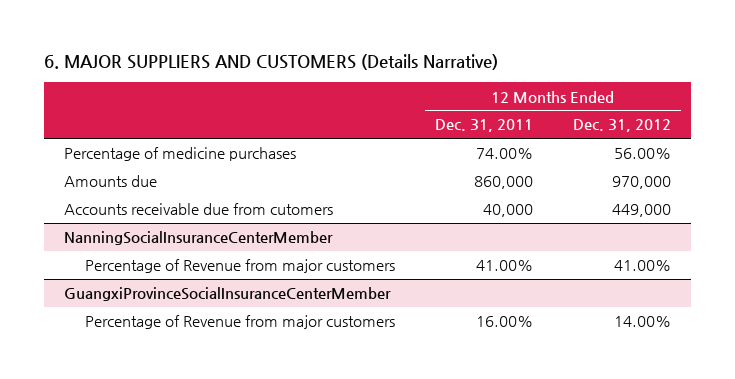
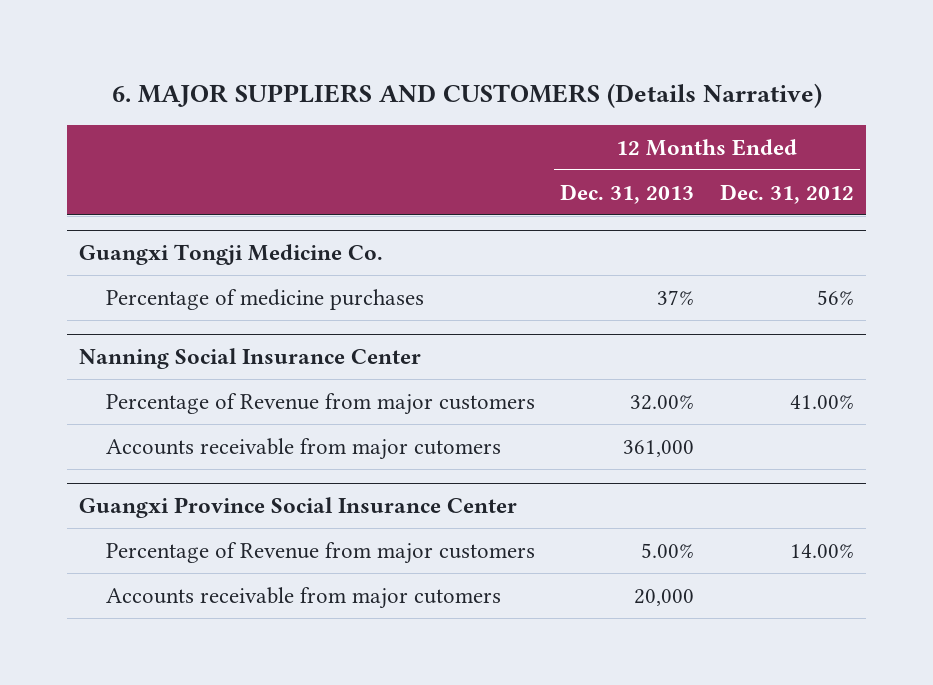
[435,119,534,133] Dec. 31, 2011 -> none
none -> [560,183,695,204] Dec. 31, 2013
[64,175,158,188] Amounts due -> none
[64,203,334,216] Accounts receivable due from cutomers -> none
[64,231,334,246] NanningSocialInsuranceCenterMember -> none
none -> [79,244,384,266] Guangxi Tongji Medicine Co.
[614,148,672,160] 56.00% -> [816,289,854,305] 56%
none -> [79,348,422,370] Nanning Social Insurance Center
[64,287,392,302] GuangxiProvinceSocialInsuranceCenterMember -> none
none -> [105,437,501,460] Accounts receivable from major cutomers
none -> [79,497,518,519] Guangxi Province Social Insurance Center
none -> [105,586,501,609] Accounts receivable from major cutomers

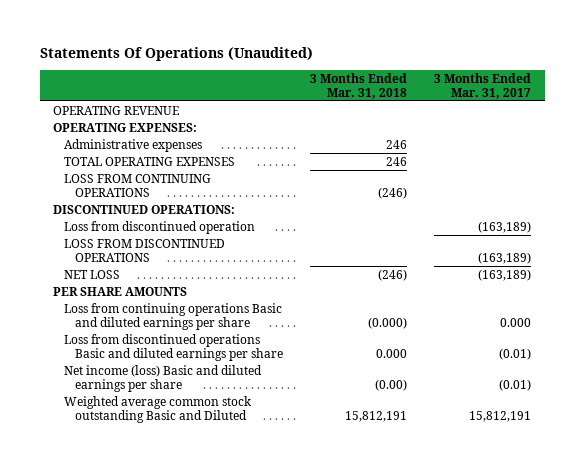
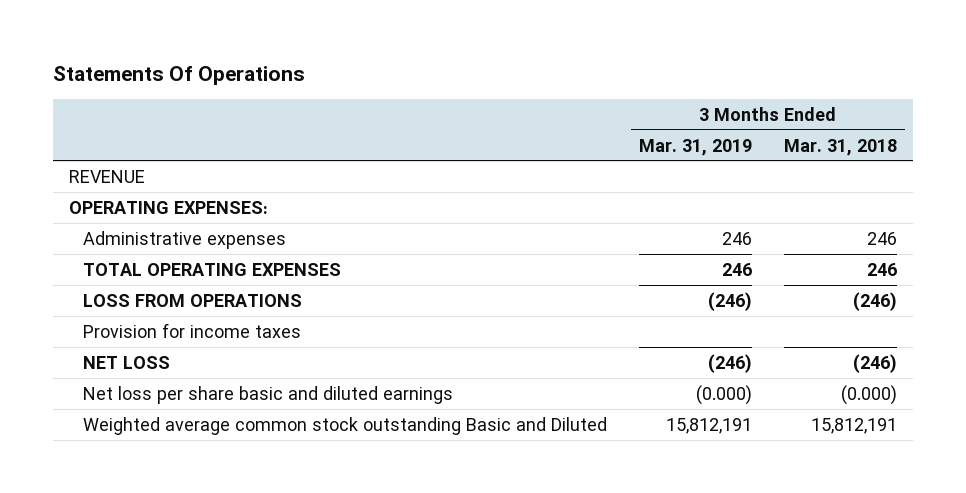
[39,47,313,62] Statements Of Operations (Unaudited) -> [52,65,305,85] Statements Of Operations
[434,72,532,99] 3 Months Ended Mar. 31, 2017 -> none
none -> [638,138,752,156] Mar. 31, 2019
[53,105,180,115] OPERATING REVENUE -> [68,169,145,183] REVENUE
[53,204,236,214] DISCONTINUED OPERATIONS: -> none
[63,220,255,234] Loss from discontinued operation -> none
[63,238,225,262] LOSS FROM DISCONTINUED OPERATIONS -> none
[63,173,211,197] LOSS FROM CONTINUING OPERATIONS -> [82,293,302,307] LOSS FROM OPERATIONS
none -> [82,322,301,338] Provision for income taxes
[53,286,188,296] PER SHARE AMOUNTS -> none
[63,302,282,330] Loss from continuing operations Basic and diluted earnings per share -> none
[63,333,283,361] Loss from discontinued operations Basic and diluted earnings per share -> none
[63,364,262,392] Net income (loss) Basic and diluted earnings per share -> [82,385,453,404] Net loss per share basic and diluted earnings
[375,378,408,391] (0.00) -> [840,384,897,405] (0.000)

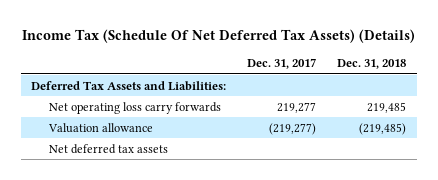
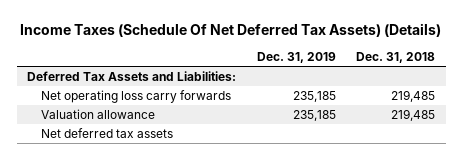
[21,29,415,44] Income Tax (Schedule Of Net Deferred Tax Assets) (Details) -> [20,23,442,38] Income Taxes (Schedule Of Net Deferred Tax Assets) (Details)
[247,58,317,70] Dec. 31, 2017 -> none
none -> [256,52,336,64] Dec. 31, 2019
[359,122,407,135] (219,485) -> [391,108,436,121] 219,485

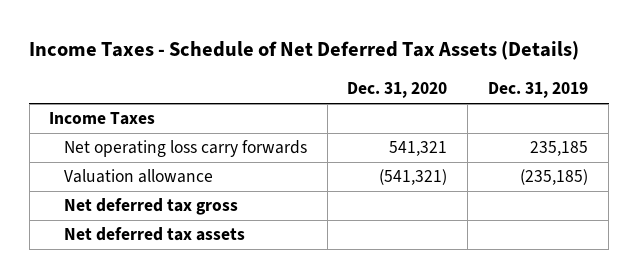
[20,23,442,38] Income Taxes (Schedule Of Net Deferred Tax Assets) (Details) -> [29,41,580,61] Income Taxes - Schedule of Net Deferred Tax Assets (Details)
[356,52,436,64] Dec. 31, 2018 -> none
none -> [347,82,448,99] Dec. 31, 2020
[26,70,236,81] Deferred Tax Assets and Liabilities: -> none
none -> [49,112,156,126] Income Taxes
[292,109,336,121] 235,185 -> [520,169,589,186] (235,185)
none -> [63,198,238,216] Net deferred tax gross

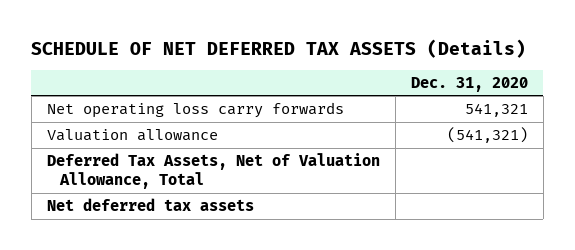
[29,41,580,61] Income Taxes - Schedule of Net Deferred Tax Assets (Details) -> [31,38,527,58] SCHEDULE OF NET DEFERRED TAX ASSETS (Details)
[488,82,589,99] Dec. 31, 2019 -> none
[49,112,156,126] Income Taxes -> none
[63,198,238,216] Net deferred tax gross -> [46,153,380,190] Deferred Tax Assets, Net of Valuation Allowance, Total

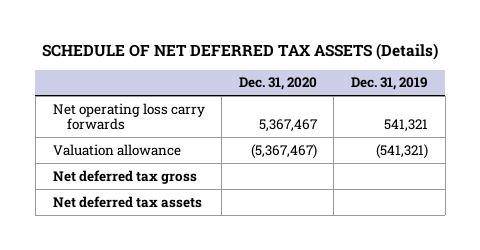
none -> [350,77,428,91] Dec. 31, 2019
[464,103,528,118] 541,321 -> [258,119,317,133] 5,367,467
[446,127,528,144] (541,321) -> [250,143,317,159] (5,367,467)
[46,153,380,190] Deferred Tax Assets, Net of Valuation Allowance, Total -> [52,169,197,184] Net deferred tax gross

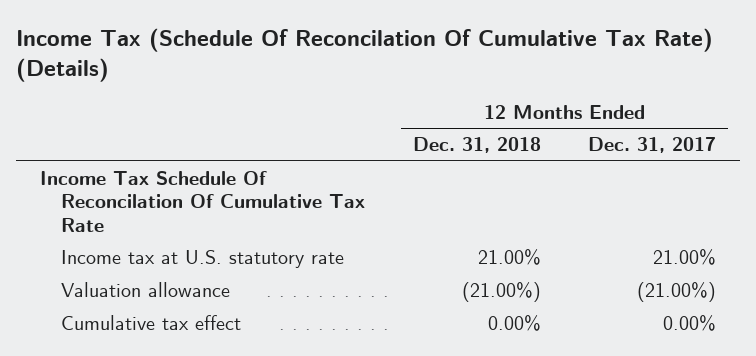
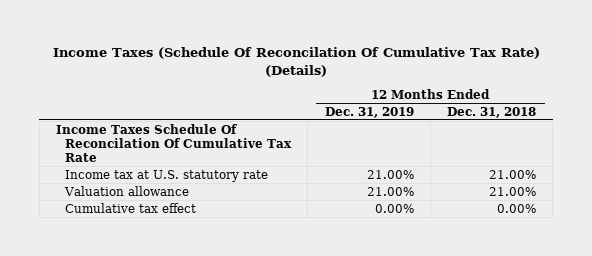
[15,28,713,83] Income Tax (Schedule Of Reconcilation Of Cumulative Tax Rate) (Details) -> [53,47,541,77] Income Taxes (Schedule Of Reconcilation Of Cumulative Tax Rate) (Details)
[588,137,717,154] Dec. 31, 2017 -> none
none -> [324,106,414,118] Dec. 31, 2019
[39,171,366,232] Income Tax Schedule Of Reconcilation Of Cumulative Tax Rate -> [56,123,293,162] Income Taxes Schedule Of Reconcilation Of Cumulative Tax Rate
[461,282,541,303] (21.00%) -> [489,186,537,196] 21.00%

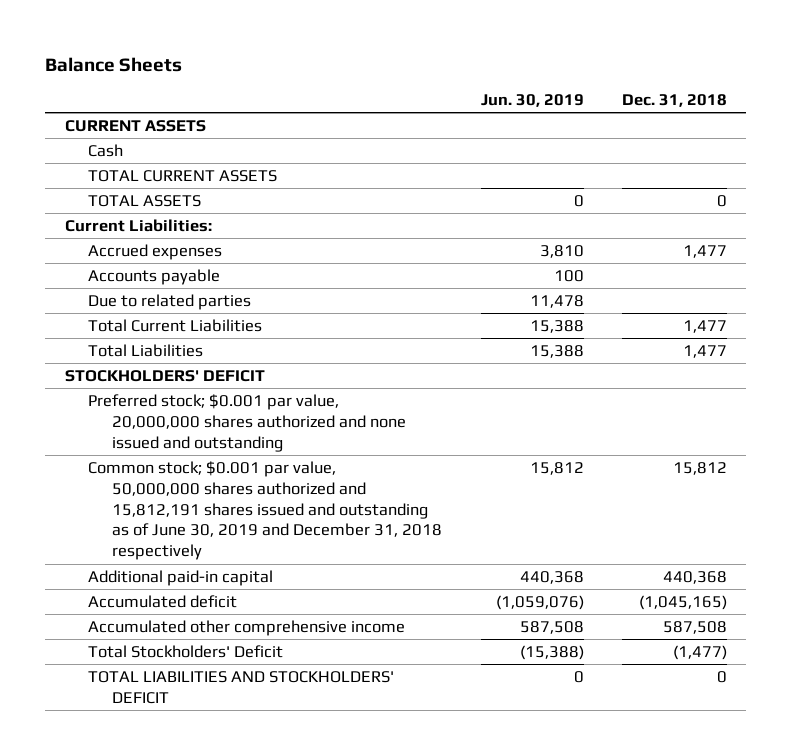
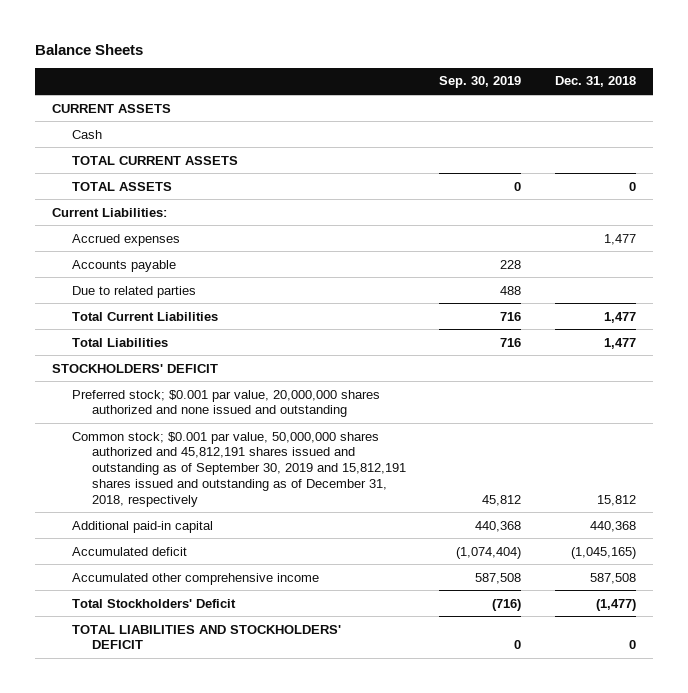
[480,94,584,108] Jun. 30, 2019 -> none
none -> [439,76,522,89] Sep. 30, 2019
[88,461,443,561] Common stock; $0.001 par value, 50,000,000 shares authorized and 15,812,191 shares issued and outstanding as of June 30, 2019 and December 31, 2018 respectively -> [71,431,406,507] Common stock; $0.001 par value, 50,000,000 shares authorized and 45,812,191 shares issued and outstanding as of September 30, 2019 and 15,812,191 shares issued and outstanding as of December 31, 2018, respectively

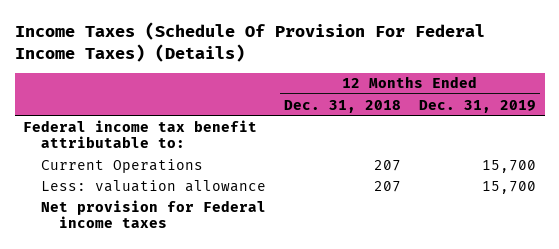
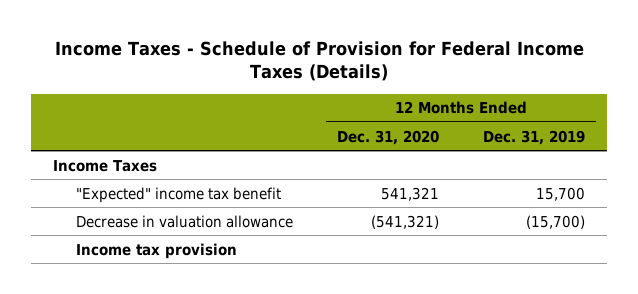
[14,21,485,62] Income Taxes (Schedule Of Provision For Federal Income Taxes) (Details) -> [55,40,585,82] Income Taxes - Schedule of Provision for Federal Income Taxes (Details)
[284,99,402,113] Dec. 31, 2018 -> none
none -> [336,129,439,145] Dec. 31, 2020
[23,119,258,149] Federal income tax benefit attributable to: -> none
none -> [53,159,158,172] Income Taxes
[41,158,204,173] Current Operations -> [76,186,282,203] "Expected" income tax benefit
[41,179,267,192] Less: valuation allowance -> [76,214,294,228] Decrease in valuation allowance
[481,180,536,194] 15,700 -> [525,214,585,229] (15,700)
[41,199,267,229] Net provision for Federal income taxes -> [76,242,238,259] Income tax provision

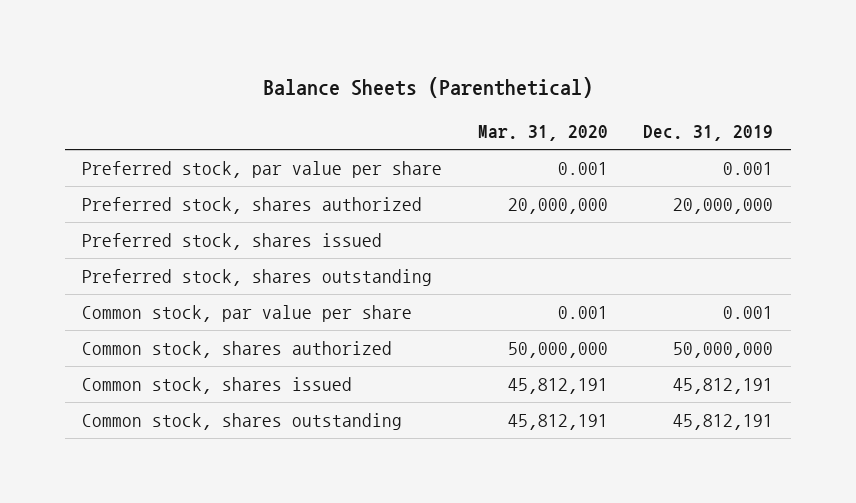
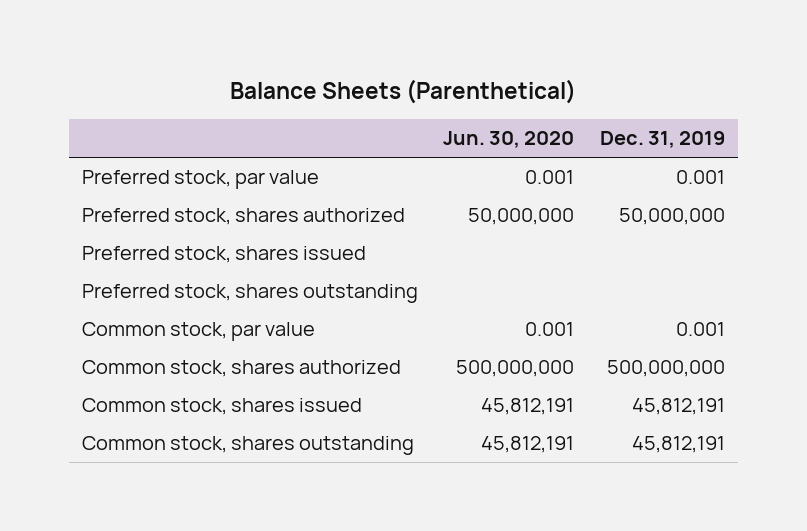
[477,125,608,142] Mar. 31, 2020 -> none
none -> [443,131,575,149] Jun. 30, 2020
[82,161,443,179] Preferred stock, par value per share -> [81,170,319,190] Preferred stock, par value
[673,198,774,215] 20,000,000 -> [619,208,726,226] 50,000,000
[82,305,413,323] Common stock, par value per share -> [81,322,315,342] Common stock, par value
[673,342,774,359] 50,000,000 -> [607,360,726,378] 500,000,000

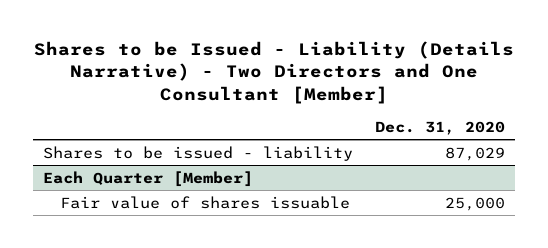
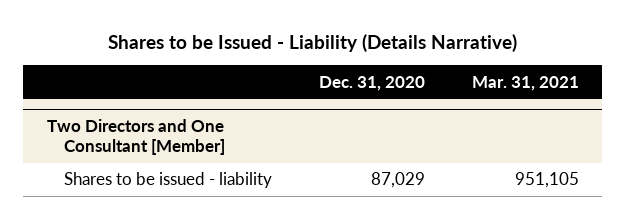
[33,40,514,104] Shares to be Issued - Liability (Details Narrative) - Two Directors and One Consultant [Member] -> [107,33,517,52] Shares to be Issued - Liability (Details Narrative)
none -> [471,75,579,91] Mar. 31, 2021
none -> [46,118,225,156] Two Directors and One Consultant [Member]
[43,170,254,187] Each Quarter [Member] -> none
[59,195,350,209] Fair value of shares issuable -> none

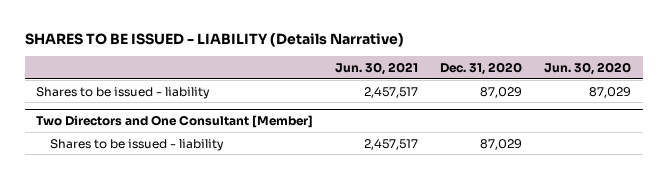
[107,33,517,52] Shares to be Issued - Liability (Details Narrative) -> [25,33,405,48] SHARES TO BE ISSUED - LIABILITY (Details Narrative)
[471,75,579,91] Mar. 31, 2021 -> none
none -> [335,62,419,76] Jun. 30, 2021
none -> [544,62,632,76] Jun. 30, 2020
none -> [36,86,211,99] Shares to be issued - liability

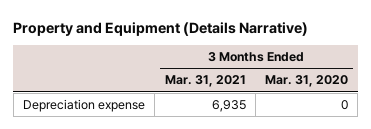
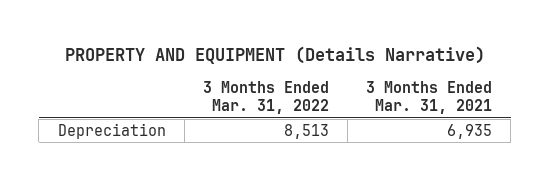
[13,21,309,36] Property and Equipment (Details Narrative) -> [64,46,485,65] PROPERTY AND EQUIPMENT (Details Narrative)
[264,75,348,88] Mar. 31, 2020 -> none
none -> [202,80,329,115] 3 Months Ended Mar. 31, 2022
[23,98,146,112] Depreciation expense -> [57,122,166,139] Depreciation

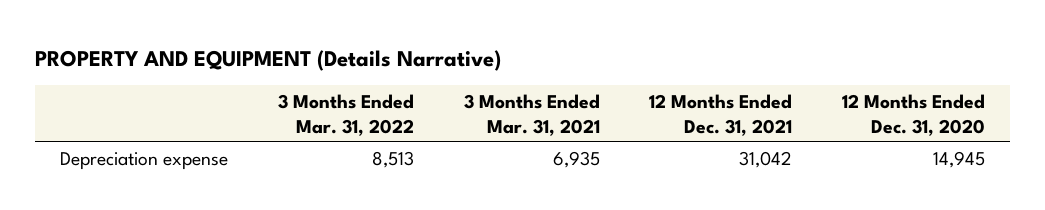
none -> [649,93,793,136] 12 Months Ended Dec. 31, 2021
none -> [842,93,986,136] 12 Months Ended Dec. 31, 2020
[57,122,166,139] Depreciation -> [60,152,229,171] Depreciation expense

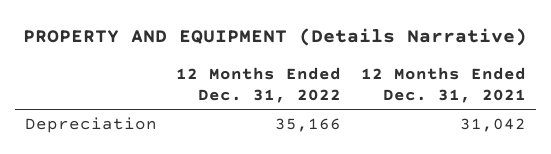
[277,93,414,136] 3 Months Ended Mar. 31, 2022 -> none
[463,93,600,136] 3 Months Ended Mar. 31, 2021 -> none
[842,93,986,136] 12 Months Ended Dec. 31, 2020 -> none
none -> [176,66,342,104] 12 Months Ended Dec. 31, 2022
[60,152,229,171] Depreciation expense -> [24,117,157,134] Depreciation

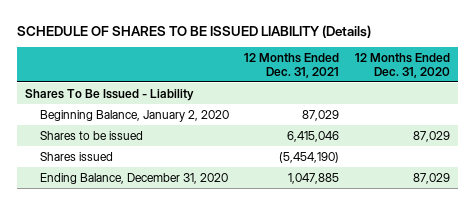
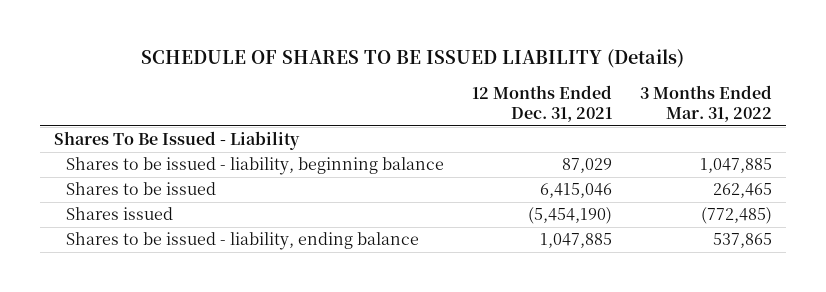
[354,53,450,78] 12 Months Ended Dec. 31, 2020 -> none
none -> [640,84,773,122] 3 Months Ended Mar. 31, 2022
[39,109,229,122] Beginning Balance, January 2, 2020 -> [65,157,444,176] Shares to be issued - liability, beginning balance
[39,172,228,184] Ending Balance, December 31, 2020 -> [65,232,419,251] Shares to be issued - liability, ending balance

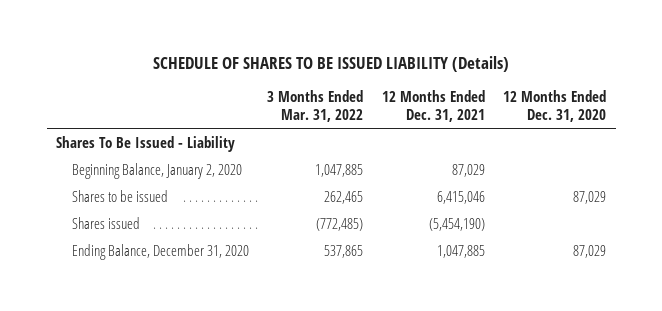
none -> [503,90,607,122] 12 Months Ended Dec. 31, 2020
[65,157,444,176] Shares to be issued - liability, beginning balance -> [71,162,242,179] Beginning Balance, January 2, 2020
[65,232,419,251] Shares to be issued - liability, ending balance -> [71,243,249,260] Ending Balance, December 31, 2020

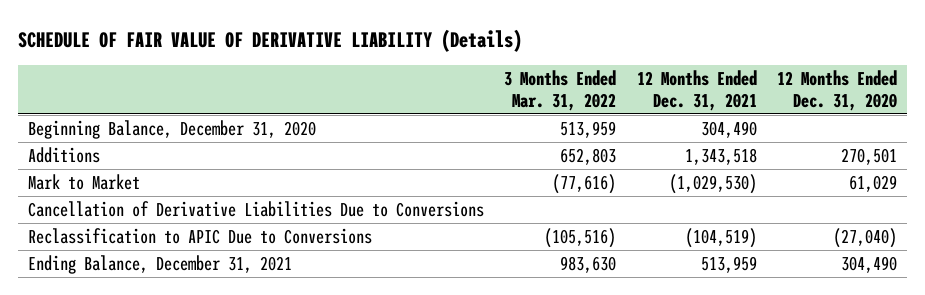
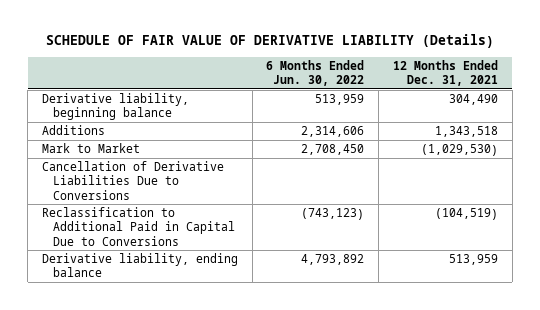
[504,70,617,111] 3 Months Ended Mar. 31, 2022 -> none
[777,70,898,111] 12 Months Ended Dec. 31, 2020 -> none
none -> [266,59,365,87] 6 Months Ended Jun. 30, 2022
[28,120,317,140] Beginning Balance, December 31, 2020 -> [41,93,189,121] Derivative liability, beginning balance
[28,228,373,245] Reclassification to APIC Due to Conversions -> [41,207,236,246] Reclassification to Additional Paid in Capital Due to Conversions
[28,255,293,275] Ending Balance, December 31, 2021 -> [41,253,238,278] Derivative liability, ending balance

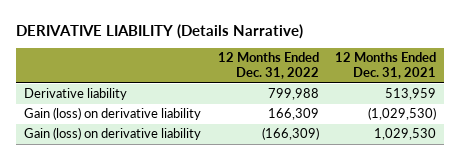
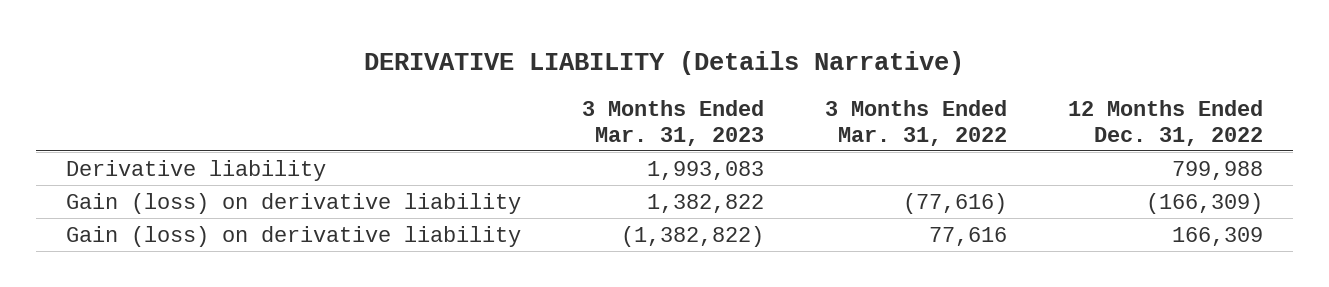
[334,52,436,80] 12 Months Ended Dec. 31, 2021 -> none
none -> [581,99,764,146] 3 Months Ended Mar. 31, 2023
none -> [824,99,1007,146] 3 Months Ended Mar. 31, 2022
[24,107,202,121] Gain (loss) on derivative liability -> [66,225,522,247] Gain (loss) on derivative liability

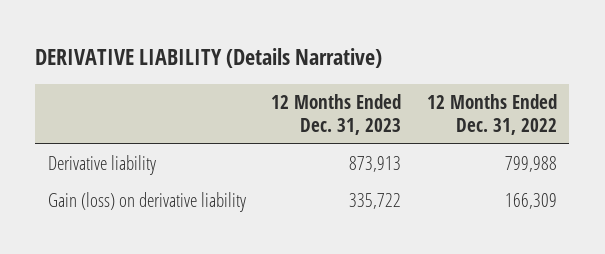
[581,99,764,146] 3 Months Ended Mar. 31, 2023 -> none
[824,99,1007,146] 3 Months Ended Mar. 31, 2022 -> none
none -> [271,94,402,135] 12 Months Ended Dec. 31, 2023
[66,192,522,214] Gain (loss) on derivative liability -> none

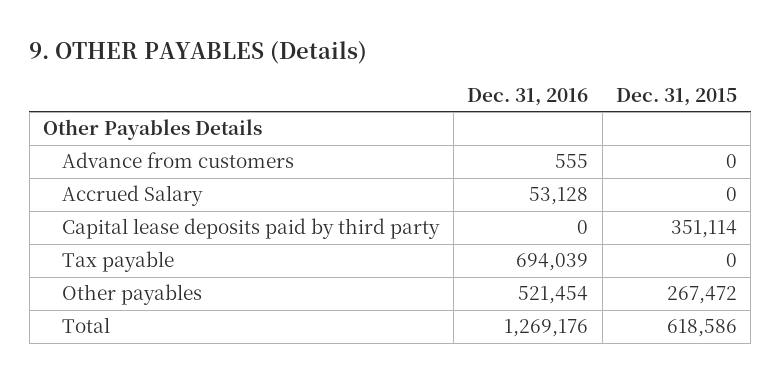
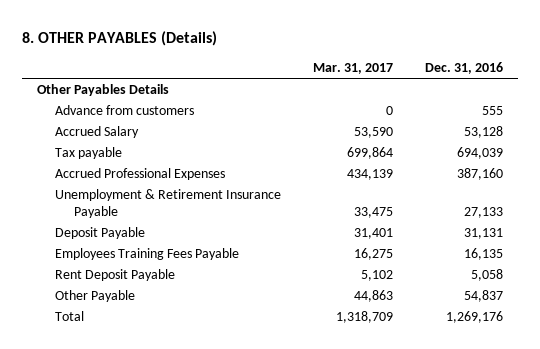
[29,41,368,65] 9. OTHER PAYABLES (Details) -> [21,31,217,47] 8. OTHER PAYABLES (Details)
[616,87,738,106] Dec. 31, 2015 -> none
none -> [313,63,394,75] Mar. 31, 2017
[62,218,441,240] Capital lease deposits paid by third party -> none
none -> [55,168,226,181] Accrued Professional Expenses
none -> [55,189,282,218] Unemployment & Retirement Insurance Payable
none -> [55,227,146,240] Deposit Payable
none -> [55,248,240,261] Employees Training Fees Payable
none -> [55,269,176,282] Rent Deposit Payable
[62,284,203,306] Other payables -> [55,290,136,303] Other Payable
[518,286,589,305] 521,454 -> [463,290,503,303] 54,837

